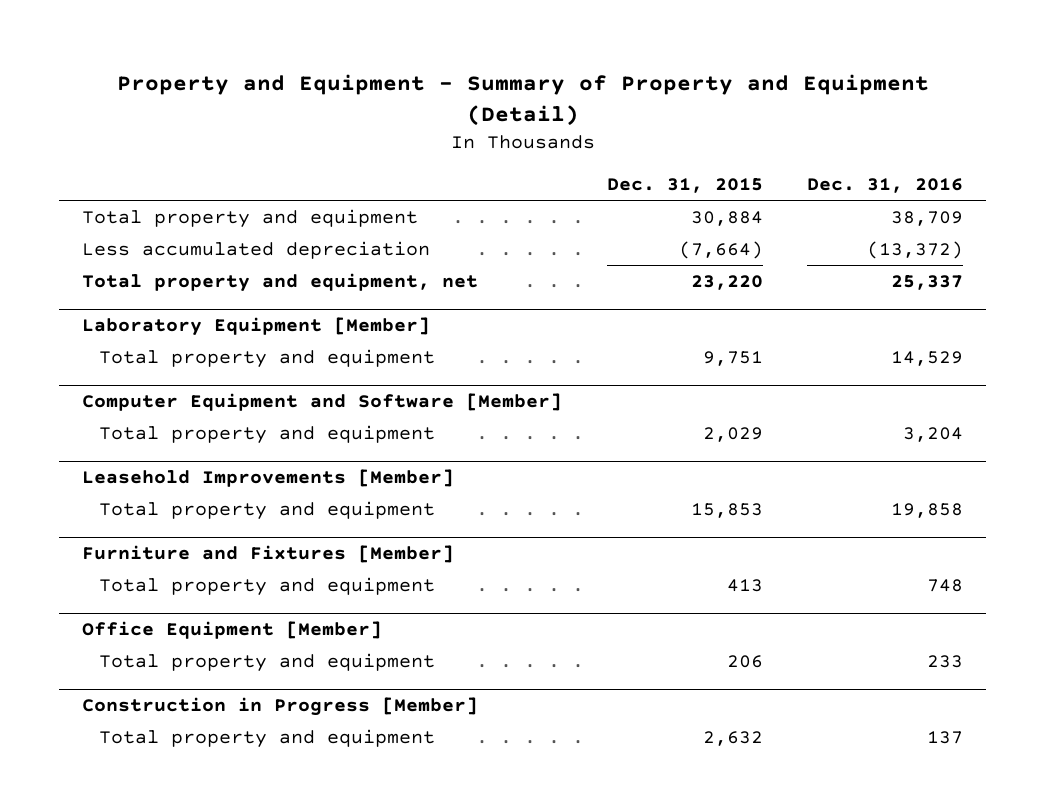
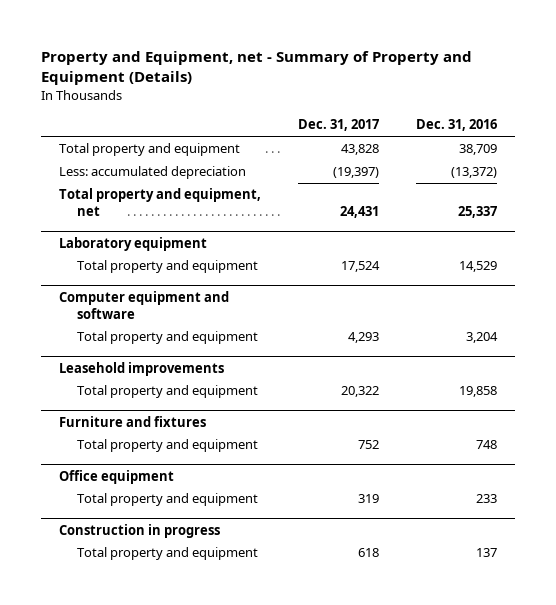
[116,74,929,127] Property and Equipment - Summary of Property and Equipment (Detail) -> [41,50,473,86] Property and Equipment, net - Summary of Property and Equipment (Details)
[606,178,763,194] Dec. 31, 2015 -> none
none -> [298,119,380,132] Dec. 31, 2017
[81,240,430,259] Less accumulated depreciation -> [59,166,247,180] Less: accumulated depreciation
[81,317,430,337] Laboratory Equipment [Member] -> [59,236,208,251] Laboratory equipment
[81,393,562,412] Computer Equipment and Software [Member] -> [59,290,230,319] Computer equipment and software
[81,469,454,488] Leasehold Improvements [Member] -> [59,361,225,376] Leasehold improvements
[81,545,454,564] Furniture and Fixtures [Member] -> [59,415,207,427] Furniture and fixtures
[81,621,382,640] Office Equipment [Member] -> [59,469,175,484] Office equipment
[81,697,478,717] Construction in Progress [Member] -> [59,523,221,538] Construction in progress

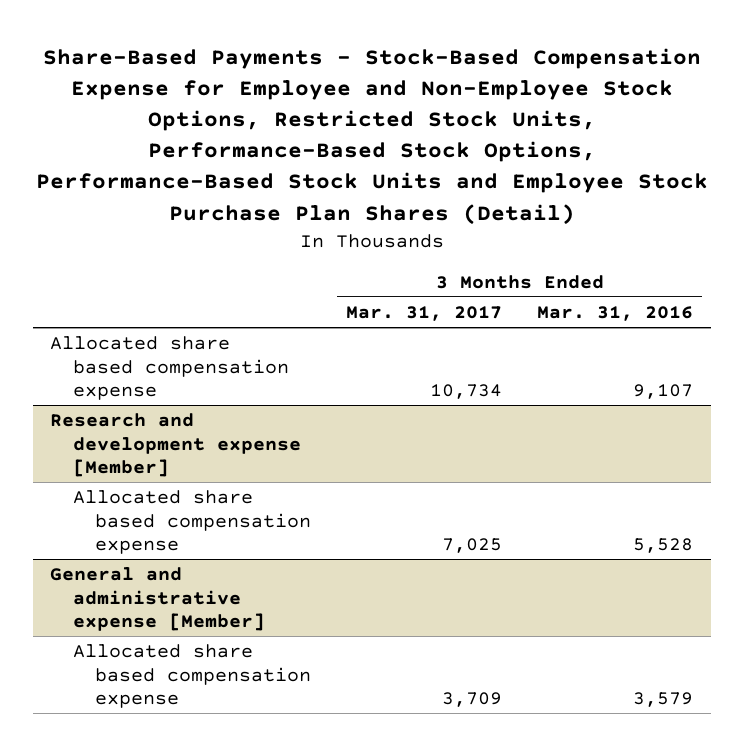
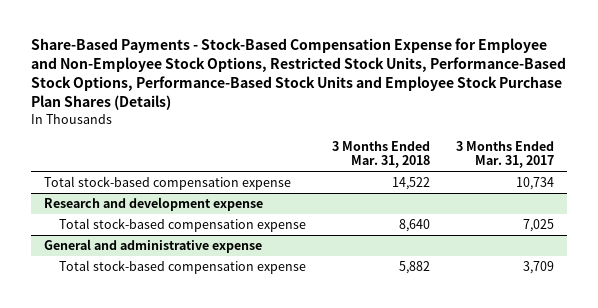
[35,47,708,225] Share-Based Payments - Stock-Based Compensation Expense for Employee and Non-Employee Stock Options, Restricted Stock Units, Performance-Based Stock Options, Performance-Based Stock Units and Employee Stock Purchase Plan Shares (Detail) -> [30,38,566,111] Share-Based Payments - Stock-Based Compensation Expense for Employee and Non-Employee Stock Options, Restricted Stock Units, Performance-Based Stock Options, Performance-Based Stock Units and Employee Stock Purchase Plan Shares (Details)
[537,305,694,321] Mar. 31, 2016 -> none
none -> [331,140,430,169] 3 Months Ended Mar. 31, 2018
[50,336,289,401] Allocated share based compensation expense -> [43,176,291,191] Total stock-based compensation expense
[50,413,301,478] Research and development expense [Member] -> [43,197,263,212] Research and development expense
[72,490,311,555] Allocated share based compensation expense -> [58,218,306,233] Total stock-based compensation expense
[50,567,265,632] General and administrative expense [Member] -> [43,239,262,254] General and administrative expense
[72,644,311,709] Allocated share based compensation expense -> [58,260,306,275] Total stock-based compensation expense

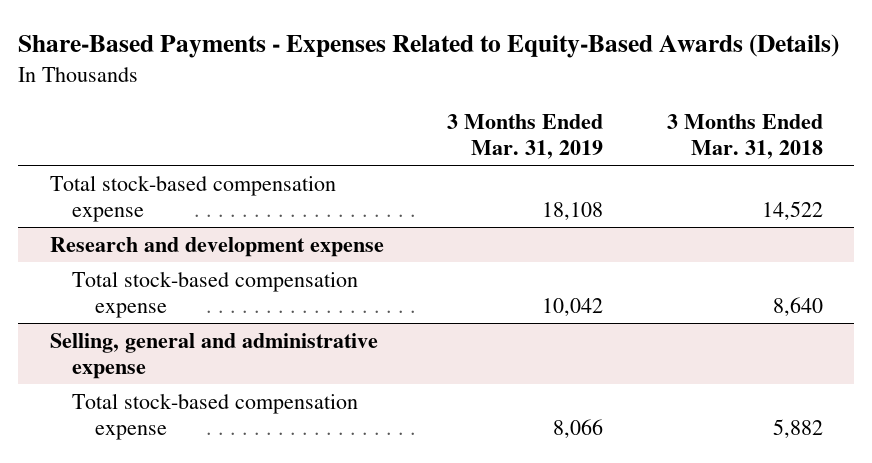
[30,38,566,111] Share-Based Payments - Stock-Based Compensation Expense for Employee and Non-Employee Stock Options, Restricted Stock Units, Performance-Based Stock Options, Performance-Based Stock Units and Employee Stock Purchase Plan Shares (Details) -> [18,34,840,59] Share-Based Payments - Expenses Related to Equity-Based Awards (Details)
[455,140,554,169] 3 Months Ended Mar. 31, 2017 -> none
none -> [447,113,604,159] 3 Months Ended Mar. 31, 2019
[43,239,262,254] General and administrative expense -> [49,332,378,379] Selling, general and administrative expense

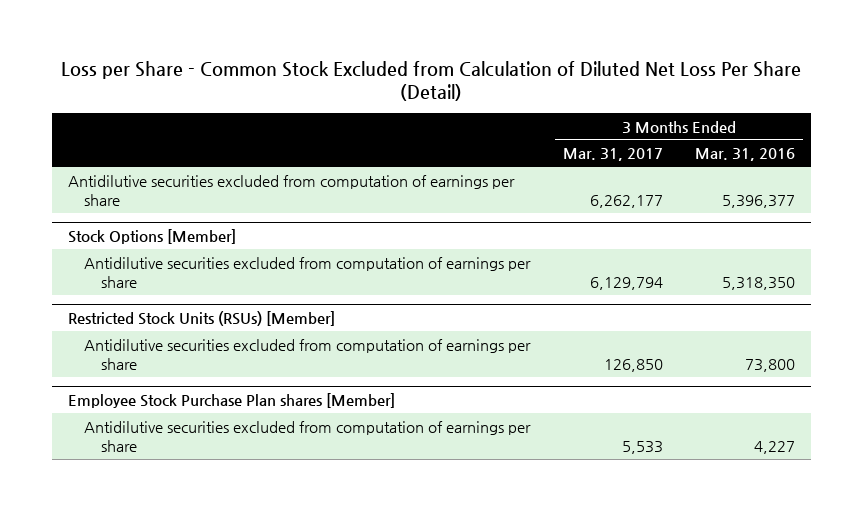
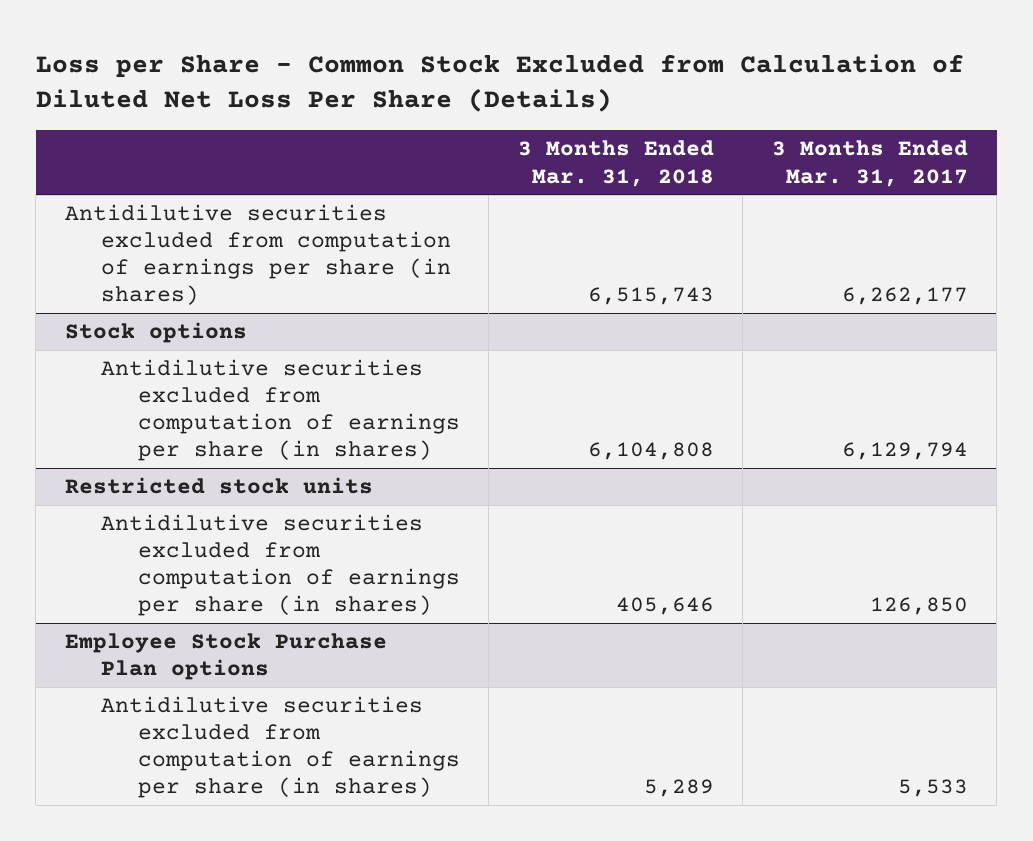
[61,61,802,102] Loss per Share - Common Stock Excluded from Calculation of Diluted Net Loss Per Share (Detail) -> [35,53,964,113] Loss per Share - Common Stock Excluded from Calculation of Diluted Net Loss Per Share (Details)
[694,148,795,162] Mar. 31, 2016 -> none
none -> [517,140,714,187] 3 Months Ended Mar. 31, 2018
[67,174,515,206] Antidilutive securities excluded from computation of earnings per share -> [64,204,452,306] Antidilutive securities excluded from computation of earnings per share (in shares)
[67,229,236,245] Stock Options [Member] -> [64,322,247,344] Stock options
[84,256,532,288] Antidilutive securities excluded from computation of earnings per share -> [101,359,460,462] Antidilutive securities excluded from computation of earnings per share (in shares)
[67,311,335,327] Restricted Stock Units (RSUs) [Member] -> [64,477,373,495] Restricted stock units
[84,338,532,370] Antidilutive securities excluded from computation of earnings per share -> [101,514,460,617] Antidilutive securities excluded from computation of earnings per share (in shares)
[67,393,395,409] Employee Stock Purchase Plan shares [Member] -> [64,633,387,681] Employee Stock Purchase Plan options
[84,420,532,452] Antidilutive securities excluded from computation of earnings per share -> [101,696,460,799] Antidilutive securities excluded from computation of earnings per share (in shares)

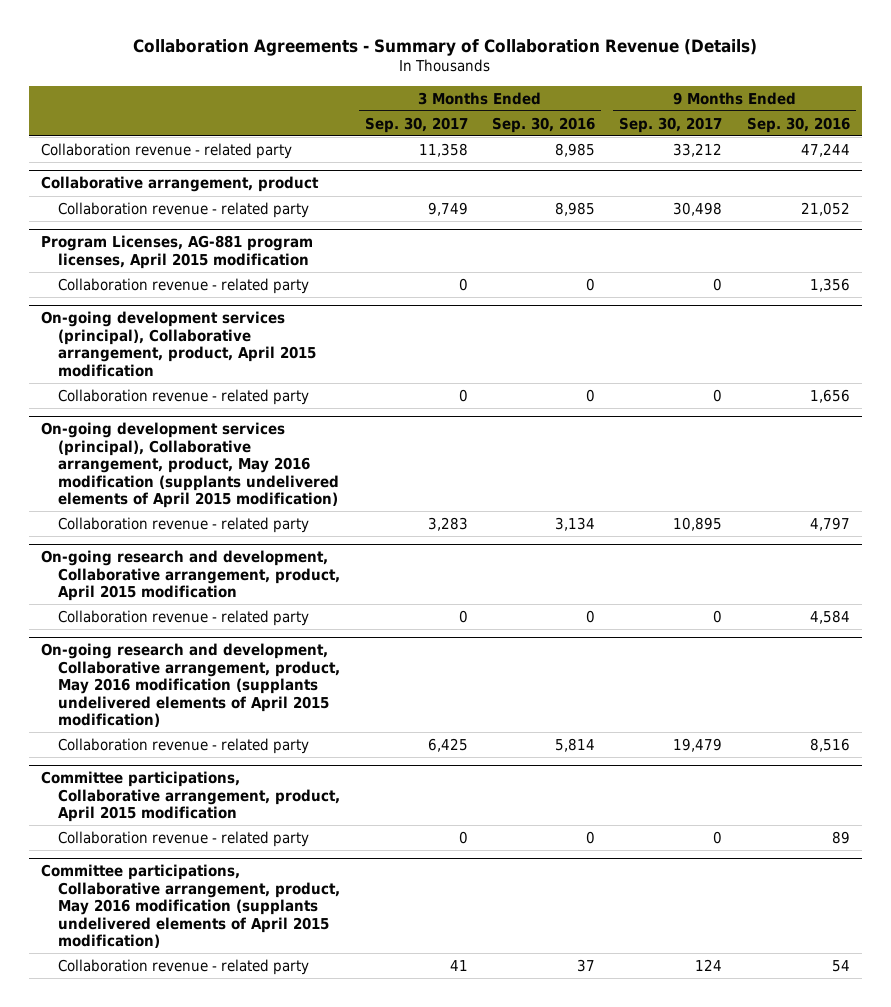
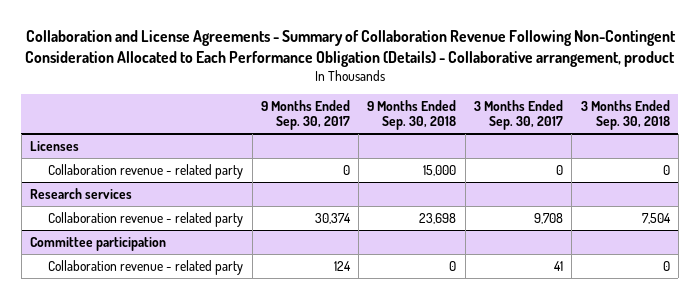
[133,38,758,56] Collaboration Agreements - Summary of Collaboration Revenue (Details) -> [24,30,676,67] Collaboration and License Agreements - Summary of Collaboration Revenue Following Non-Contingent Consideration Allocated to Each Performance Obligation (Details) - Collaborative arrangement, product
[492,116,596,133] Sep. 30, 2016 -> none
[746,116,850,133] Sep. 30, 2016 -> none
none -> [367,99,457,131] 9 Months Ended Sep. 30, 2018
none -> [580,99,670,131] 3 Months Ended Sep. 30, 2018
[41,142,293,159] Collaboration revenue - related party -> none
[58,201,310,218] Collaboration revenue - related party -> none
[41,235,314,269] Program Licenses, AG-881 program licenses, April 2015 modification -> none
[58,277,310,294] Collaboration revenue - related party -> none
[41,311,317,377] On-going development services (principal), Collaborative arrangement, product, April 2015 modification -> none
[58,388,310,405] Collaboration revenue - related party -> none
[41,422,340,509] On-going development services (principal), Collaborative arrangement, product, May 2016 modification (supplants undelivered elements of April 2015 modification) -> none
[58,516,310,533] Collaboration revenue - related party -> none
[41,550,341,602] On-going research and development, Collaborative arrangement, product, April 2015 modification -> none
[58,609,310,626] Collaboration revenue - related party -> none
[41,643,341,728] On-going research and development, Collaborative arrangement, product, May 2016 modification (supplants undelivered elements of April 2015 modification) -> none
[58,737,310,754] Collaboration revenue - related party -> none
[41,771,341,823] Committee participations, Collaborative arrangement, product, April 2015 modification -> none
[41,176,320,193] Collaborative arrangement, product -> [30,140,80,151] Licenses
[41,864,341,949] Committee participations, Collaborative arrangement, product, May 2016 modification (supplants undelivered elements of April 2015 modification) -> none
none -> [30,187,133,199] Research services
none -> [48,211,244,227] Collaboration revenue - related party
none -> [30,236,167,251] Committee participation

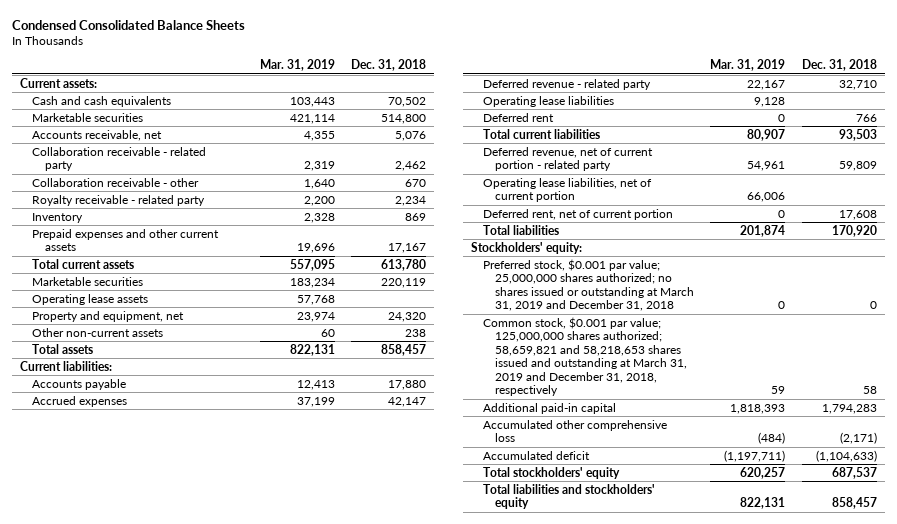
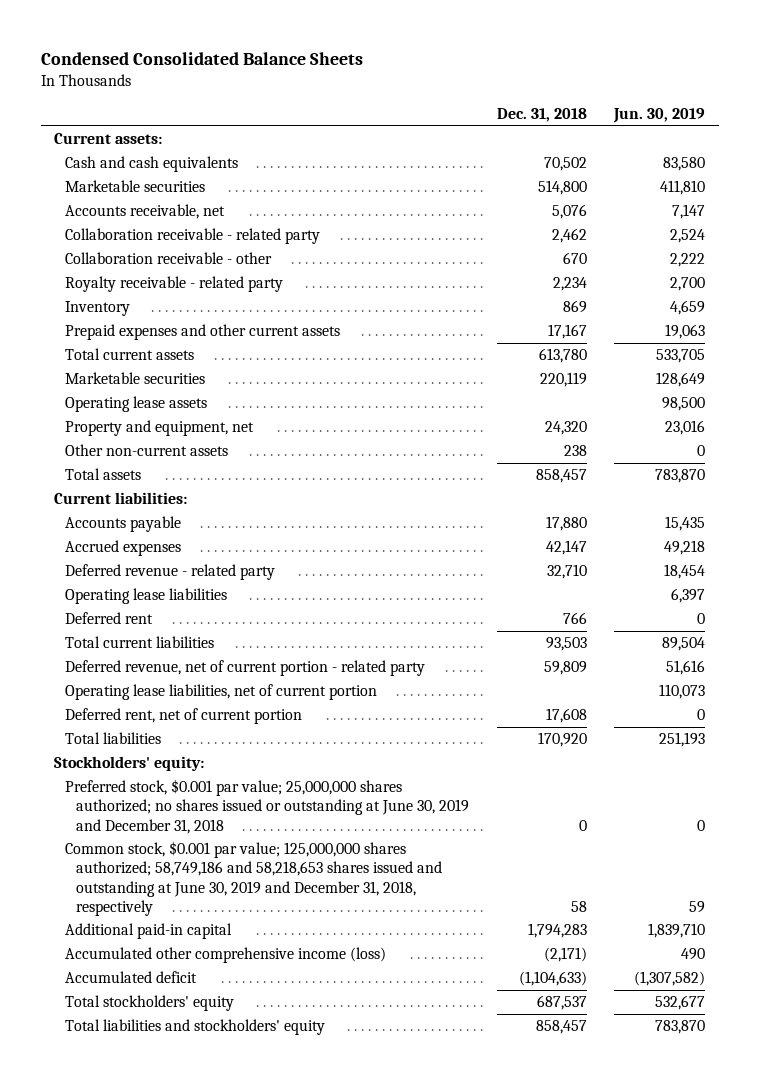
[259,59,335,72] Mar. 31, 2019 -> none
none -> [612,108,705,124] Jun. 30, 2019
[482,258,695,312] Preferred stock, $0.001 par value; 25,000,000 shares authorized; no shares issued or outstanding at March 31, 2019 and December 31, 2018 -> [65,779,470,834] Preferred stock, $0.001 par value; 25,000,000 shares authorized; no shares issued or outstanding at June 30, 2019 and December 31, 2018
[482,316,688,397] Common stock, $0.001 par value; 125,000,000 shares authorized; 58,659,821 and 58,218,653 shares issued and outstanding at March 31, 2019 and December 31, 2018, respectively -> [65,841,443,916] Common stock, $0.001 par value; 125,000,000 shares authorized; 58,749,186 and 58,218,653 shares issued and outstanding at June 30, 2019 and December 31, 2018, respectively
[482,419,667,443] Accumulated other comprehensive loss -> [65,947,387,964] Accumulated other comprehensive income (loss)

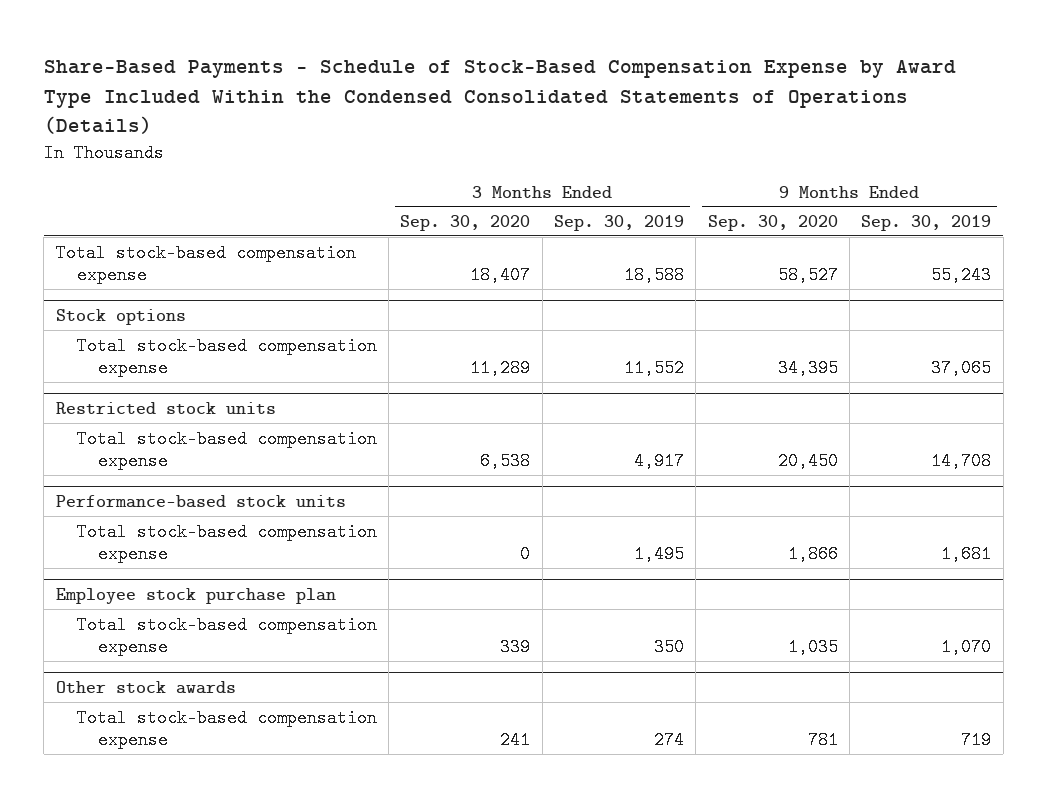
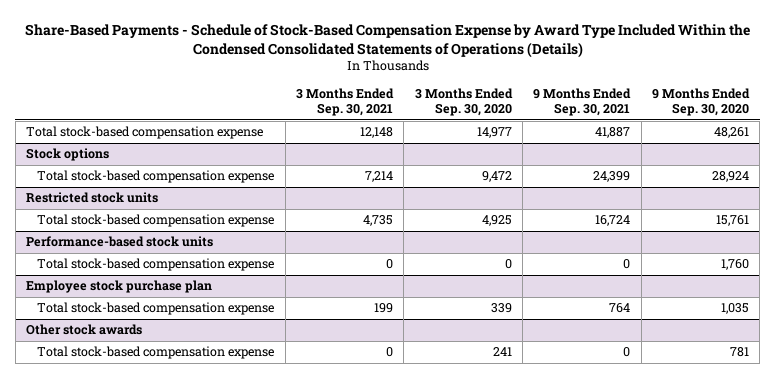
[554,214,685,231] Sep. 30, 2019 -> none
[861,214,992,231] Sep. 30, 2019 -> none
none -> [295,87,394,117] 3 Months Ended Sep. 30, 2021
none -> [533,87,632,117] 9 Months Ended Sep. 30, 2021
[470,266,531,285] 18,407 -> [476,127,512,139] 14,977
[777,266,838,285] 58,527 -> [713,127,749,139] 48,261
[470,359,531,378] 11,289 -> [481,171,512,183] 9,472
[777,359,838,378] 34,395 -> [711,171,749,183] 28,924
[480,452,531,471] 6,538 -> [481,215,512,227] 4,925
[777,452,838,471] 20,450 -> [715,215,749,227] 15,761
[787,545,838,564] 1,866 -> [720,259,749,271] 1,760

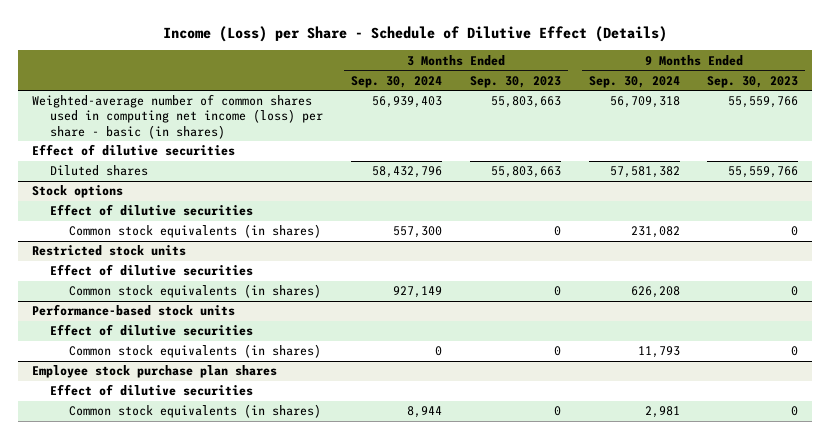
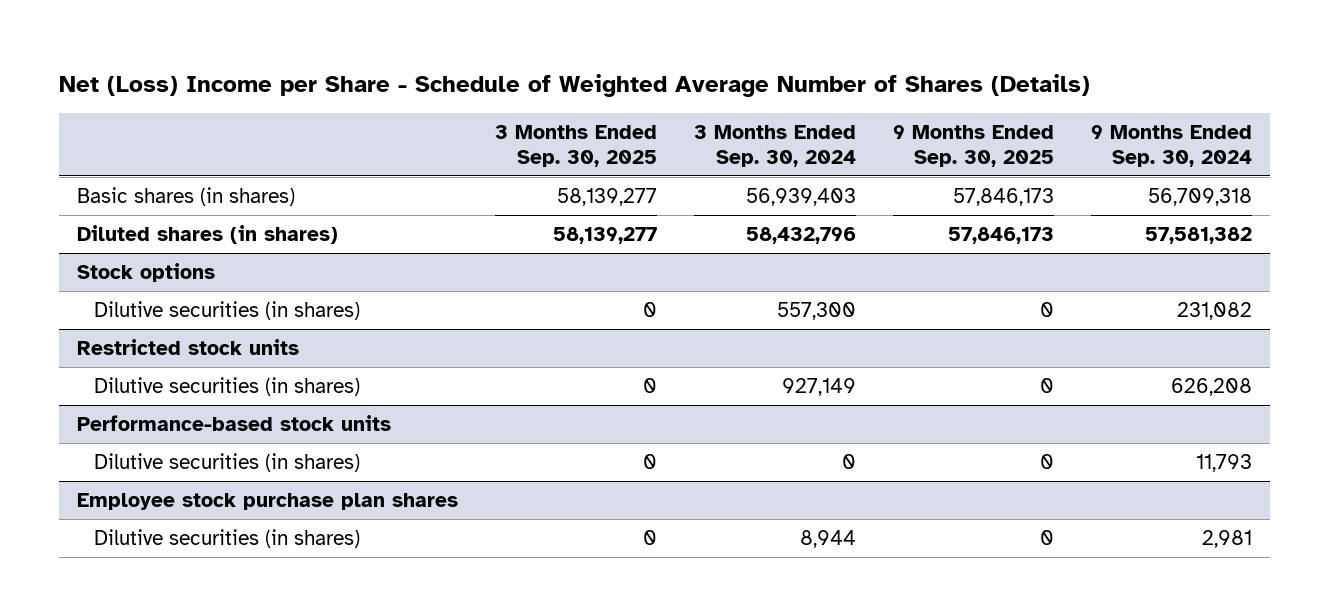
[163,25,668,42] Income (Loss) per Share - Schedule of Dilutive Effect (Details) -> [58,73,1090,97] Net (Loss) Income per Share - Schedule of Weighted Average Number of Shares (Details)
[469,75,561,88] Sep. 30, 2023 -> none
[707,75,799,88] Sep. 30, 2023 -> none
none -> [495,124,658,168] 3 Months Ended Sep. 30, 2025
none -> [892,124,1054,168] 9 Months Ended Sep. 30, 2025
[31,144,235,157] Effect of dilutive securities -> none
[31,94,324,139] Weighted-average number of common shares used in computing net income (loss) per share - basic (in shares) -> [77,187,296,207] Basic shares (in shares)
[50,165,149,177] Diluted shares -> [77,225,339,245] Diluted shares (in shares)
[50,204,254,217] Effect of dilutive securities -> none
[68,224,321,239] Common stock equivalents (in shares) -> [93,301,360,321] Dilutive securities (in shares)
[50,264,254,277] Effect of dilutive securities -> none
[68,284,321,299] Common stock equivalents (in shares) -> [93,377,360,397] Dilutive securities (in shares)
[50,324,254,337] Effect of dilutive securities -> none
[68,344,321,359] Common stock equivalents (in shares) -> [93,453,360,473] Dilutive securities (in shares)
[50,384,254,397] Effect of dilutive securities -> none
[68,404,321,419] Common stock equivalents (in shares) -> [93,529,360,549] Dilutive securities (in shares)

